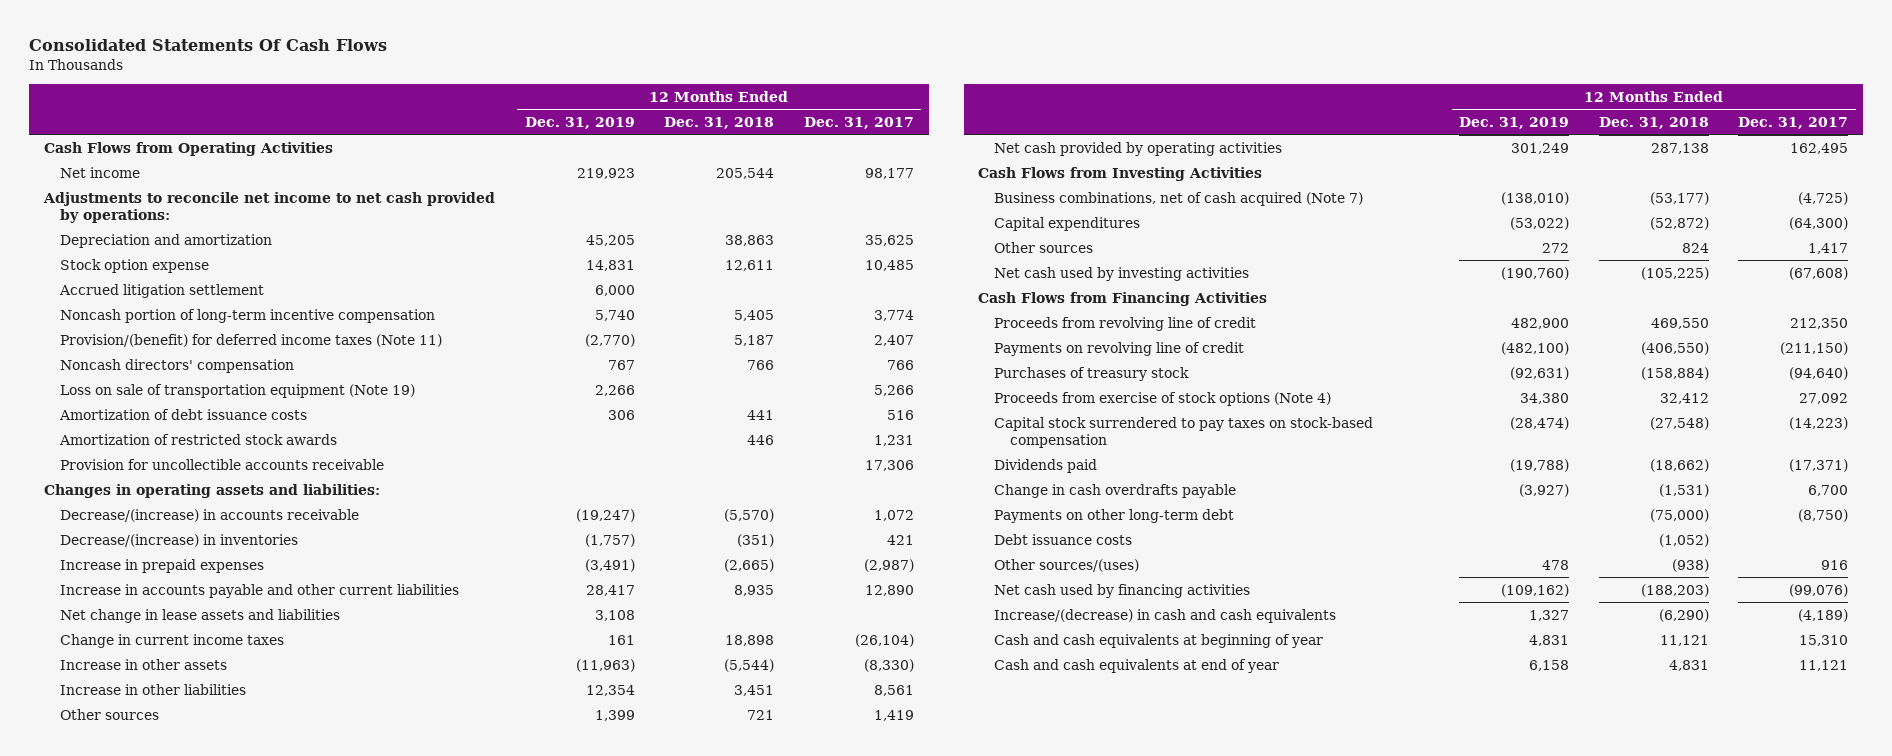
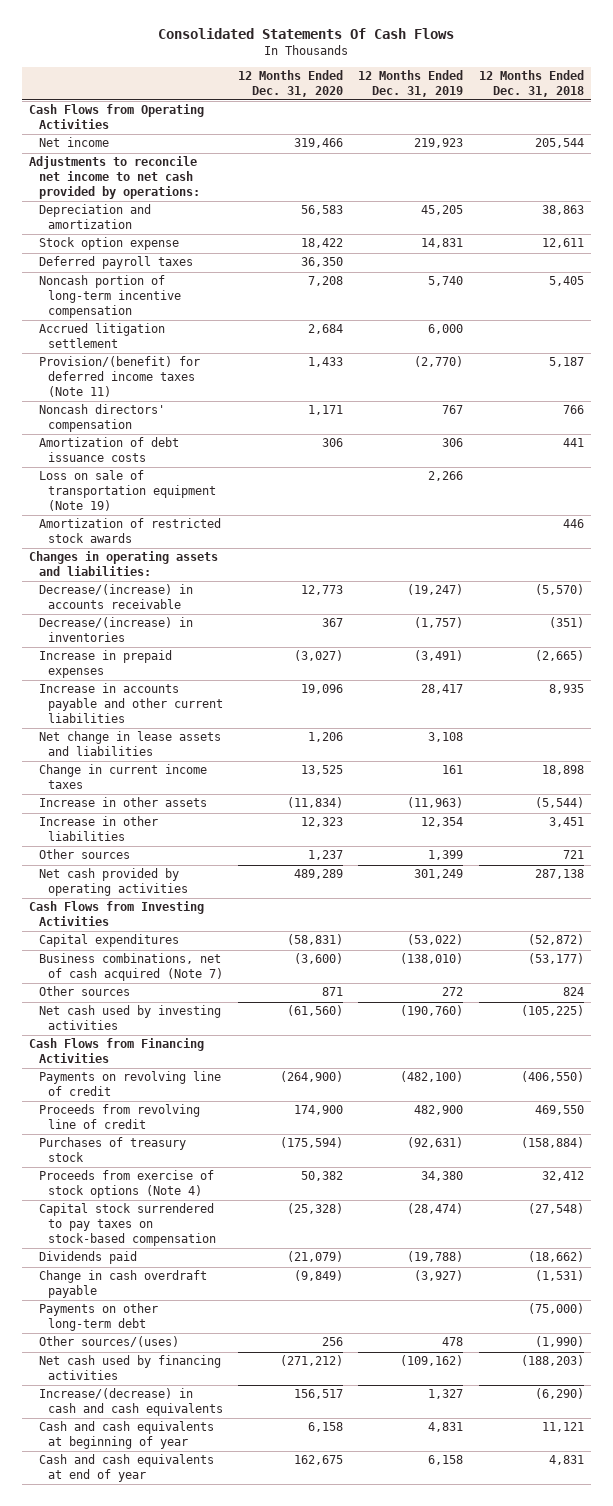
[803,116,914,129] Dec. 31, 2017 -> none
none -> [238,69,344,97] 12 Months Ended Dec. 31, 2020
none -> [38,256,193,270] Deferred payroll taxes
[58,283,264,298] Accrued litigation settlement -> [38,323,165,349] Accrued litigation settlement
[59,383,415,398] Loss on sale of transportation equipment (Note 19) -> [38,470,216,512] Loss on sale of transportation equipment (Note 19)
[59,458,384,470] Provision for uncollectible accounts receivable -> none
[994,191,1364,206] Business combinations, net of cash acquired (Note 7) -> [38,953,223,982] Business combinations, net of cash acquired (Note 7)
[994,316,1257,331] Proceeds from revolving line of credit -> [38,1104,200,1130] Proceeds from revolving line of credit
[994,483,1237,498] Change in cash overdrafts payable -> [38,1270,207,1299] Change in cash overdraft payable
[994,533,1133,545] Debt issuance costs -> none
[1671,558,1709,572] (938) -> [534,1336,584,1348] (1,990)

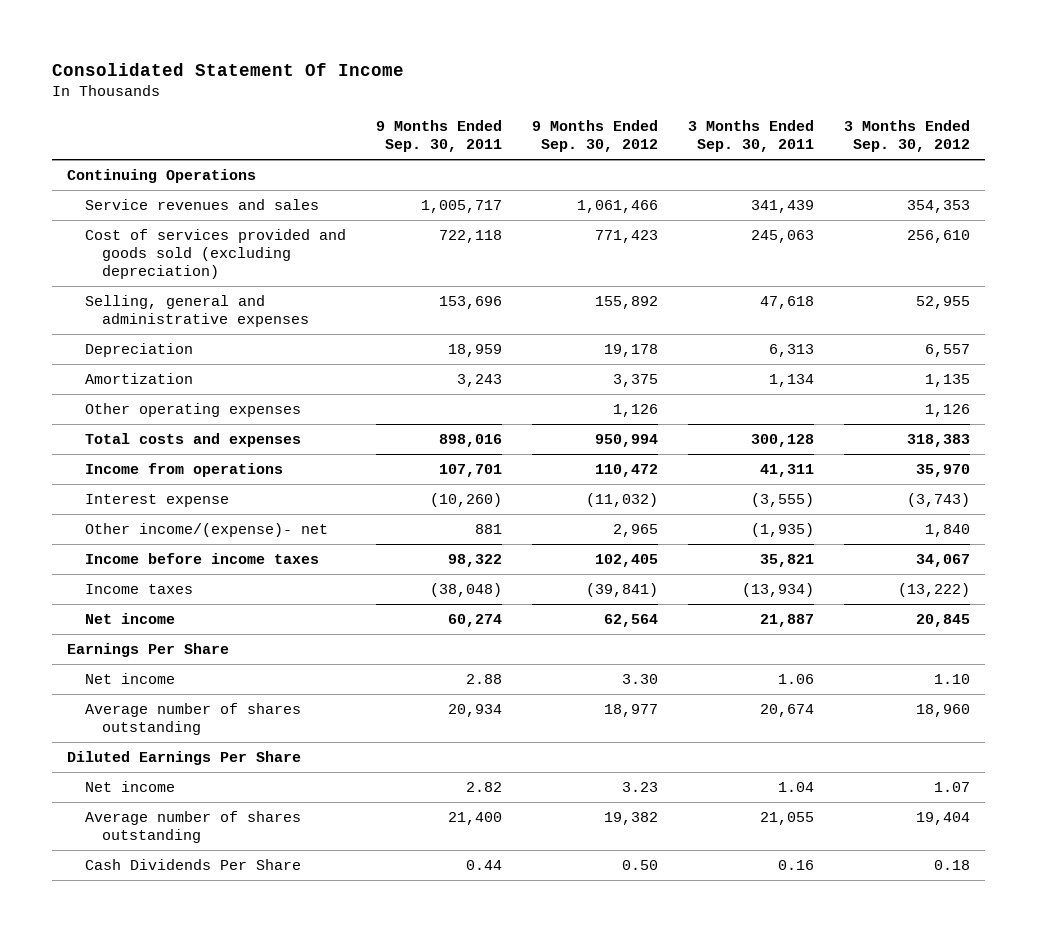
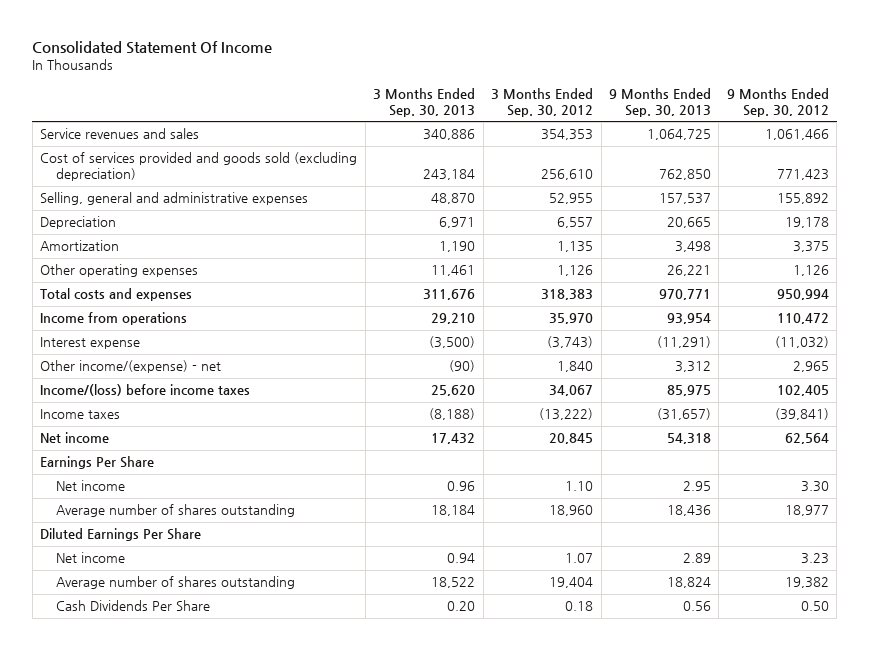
[375,120,502,153] 9 Months Ended Sep. 30, 2011 -> none
[687,120,814,153] 3 Months Ended Sep. 30, 2011 -> none
none -> [373,88,476,117] 3 Months Ended Sep. 30, 2013
none -> [609,88,712,117] 9 Months Ended Sep. 30, 2013
[67,168,257,183] Continuing Operations -> none
[84,522,328,537] Other income/(expense)- net -> [40,360,222,374] Other income/(expense) - net
[84,552,319,564] Income before income taxes -> [40,384,251,397] Income/(loss) before income taxes

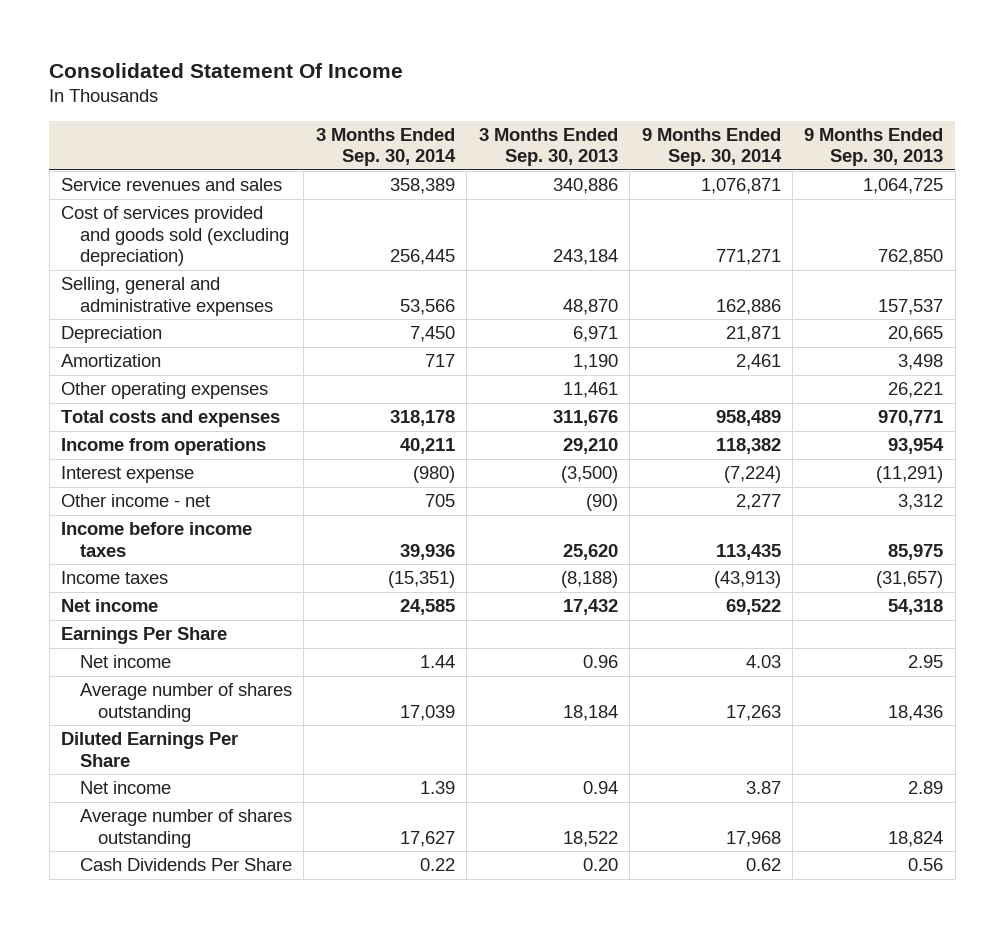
[491,88,594,117] 3 Months Ended Sep. 30, 2012 -> none
[726,88,829,117] 9 Months Ended Sep. 30, 2012 -> none
none -> [315,127,456,167] 3 Months Ended Sep. 30, 2014
none -> [641,127,782,167] 9 Months Ended Sep. 30, 2014
[40,360,222,374] Other income/(expense) - net -> [61,494,211,508] Other income - net
[40,384,251,397] Income/(loss) before income taxes -> [61,522,253,557] Income before income taxes

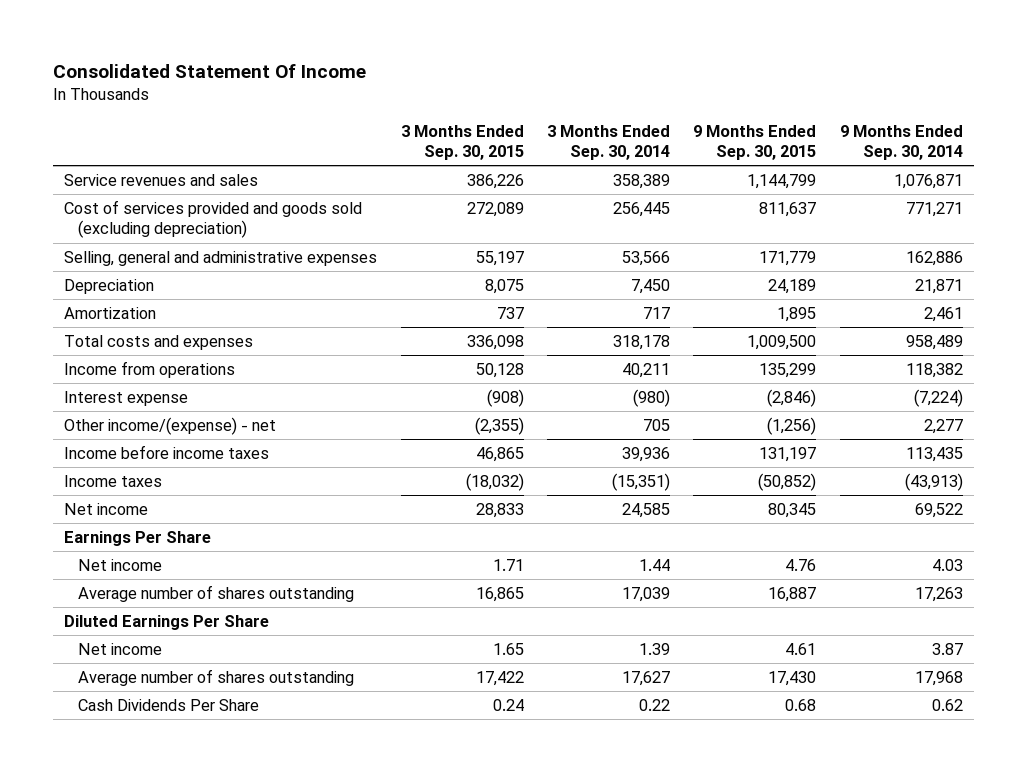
[478,127,618,167] 3 Months Ended Sep. 30, 2013 -> none
[804,127,944,167] 9 Months Ended Sep. 30, 2013 -> none
none -> [400,124,524,161] 3 Months Ended Sep. 30, 2015
none -> [693,124,817,161] 9 Months Ended Sep. 30, 2015
[61,382,269,400] Other operating expenses -> none
[61,494,211,508] Other income - net -> [64,416,277,435] Other income/(expense) - net

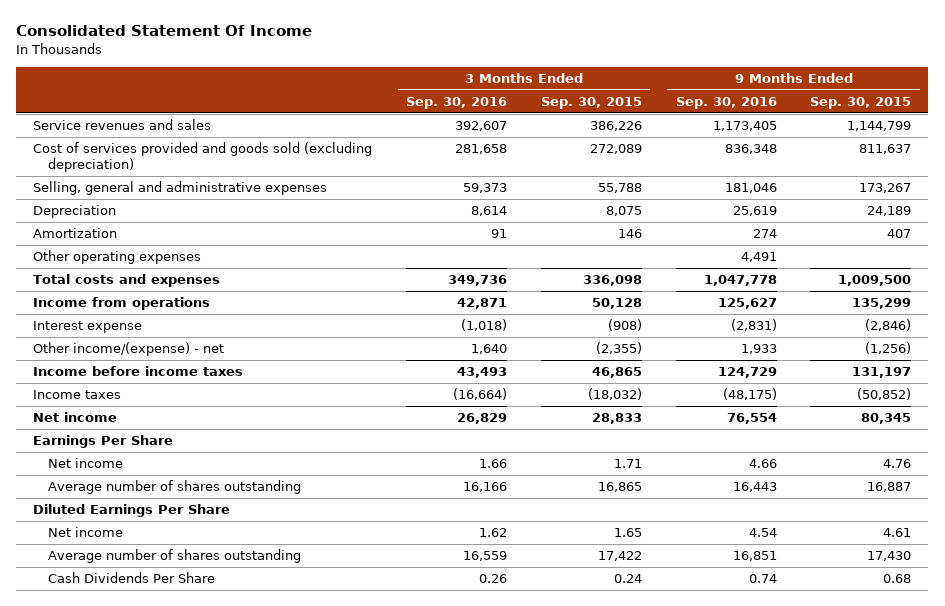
[547,124,671,161] 3 Months Ended Sep. 30, 2014 -> none
[839,124,963,161] 9 Months Ended Sep. 30, 2014 -> none
none -> [406,96,508,109] Sep. 30, 2016
none -> [675,96,777,109] Sep. 30, 2016
[475,250,524,266] 55,197 -> [597,183,642,194] 55,788
[759,250,817,266] 171,779 -> [859,183,912,194] 173,267
[496,306,524,319] 737 -> [617,229,642,239] 146
[777,306,817,322] 1,895 -> [887,229,912,239] 407
none -> [33,250,202,265] Other operating expenses

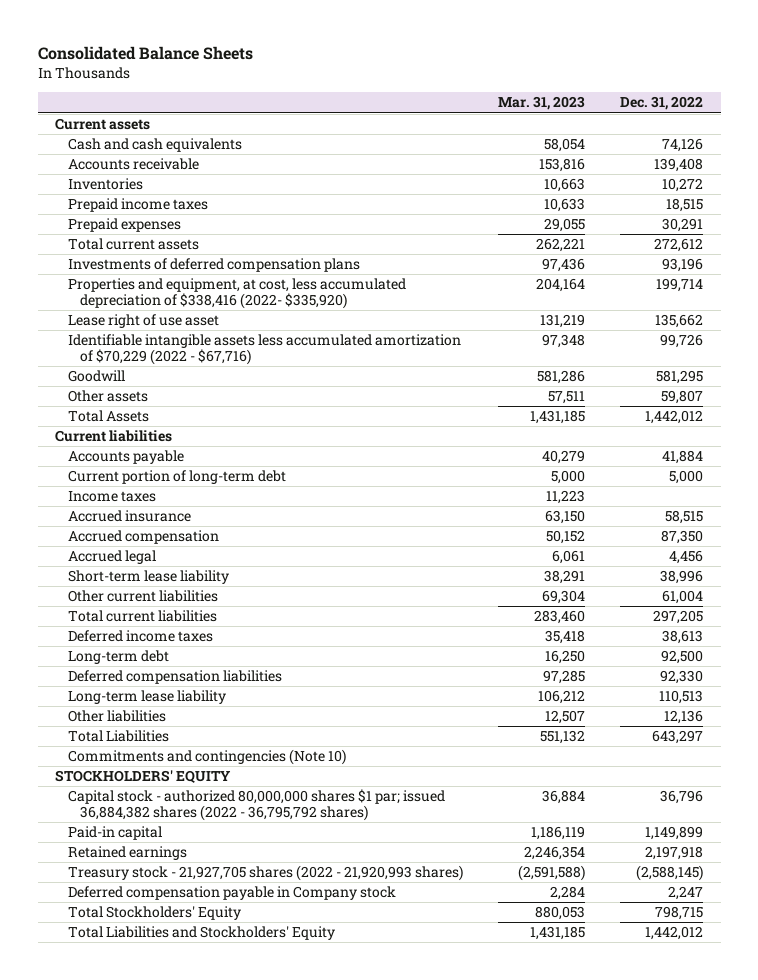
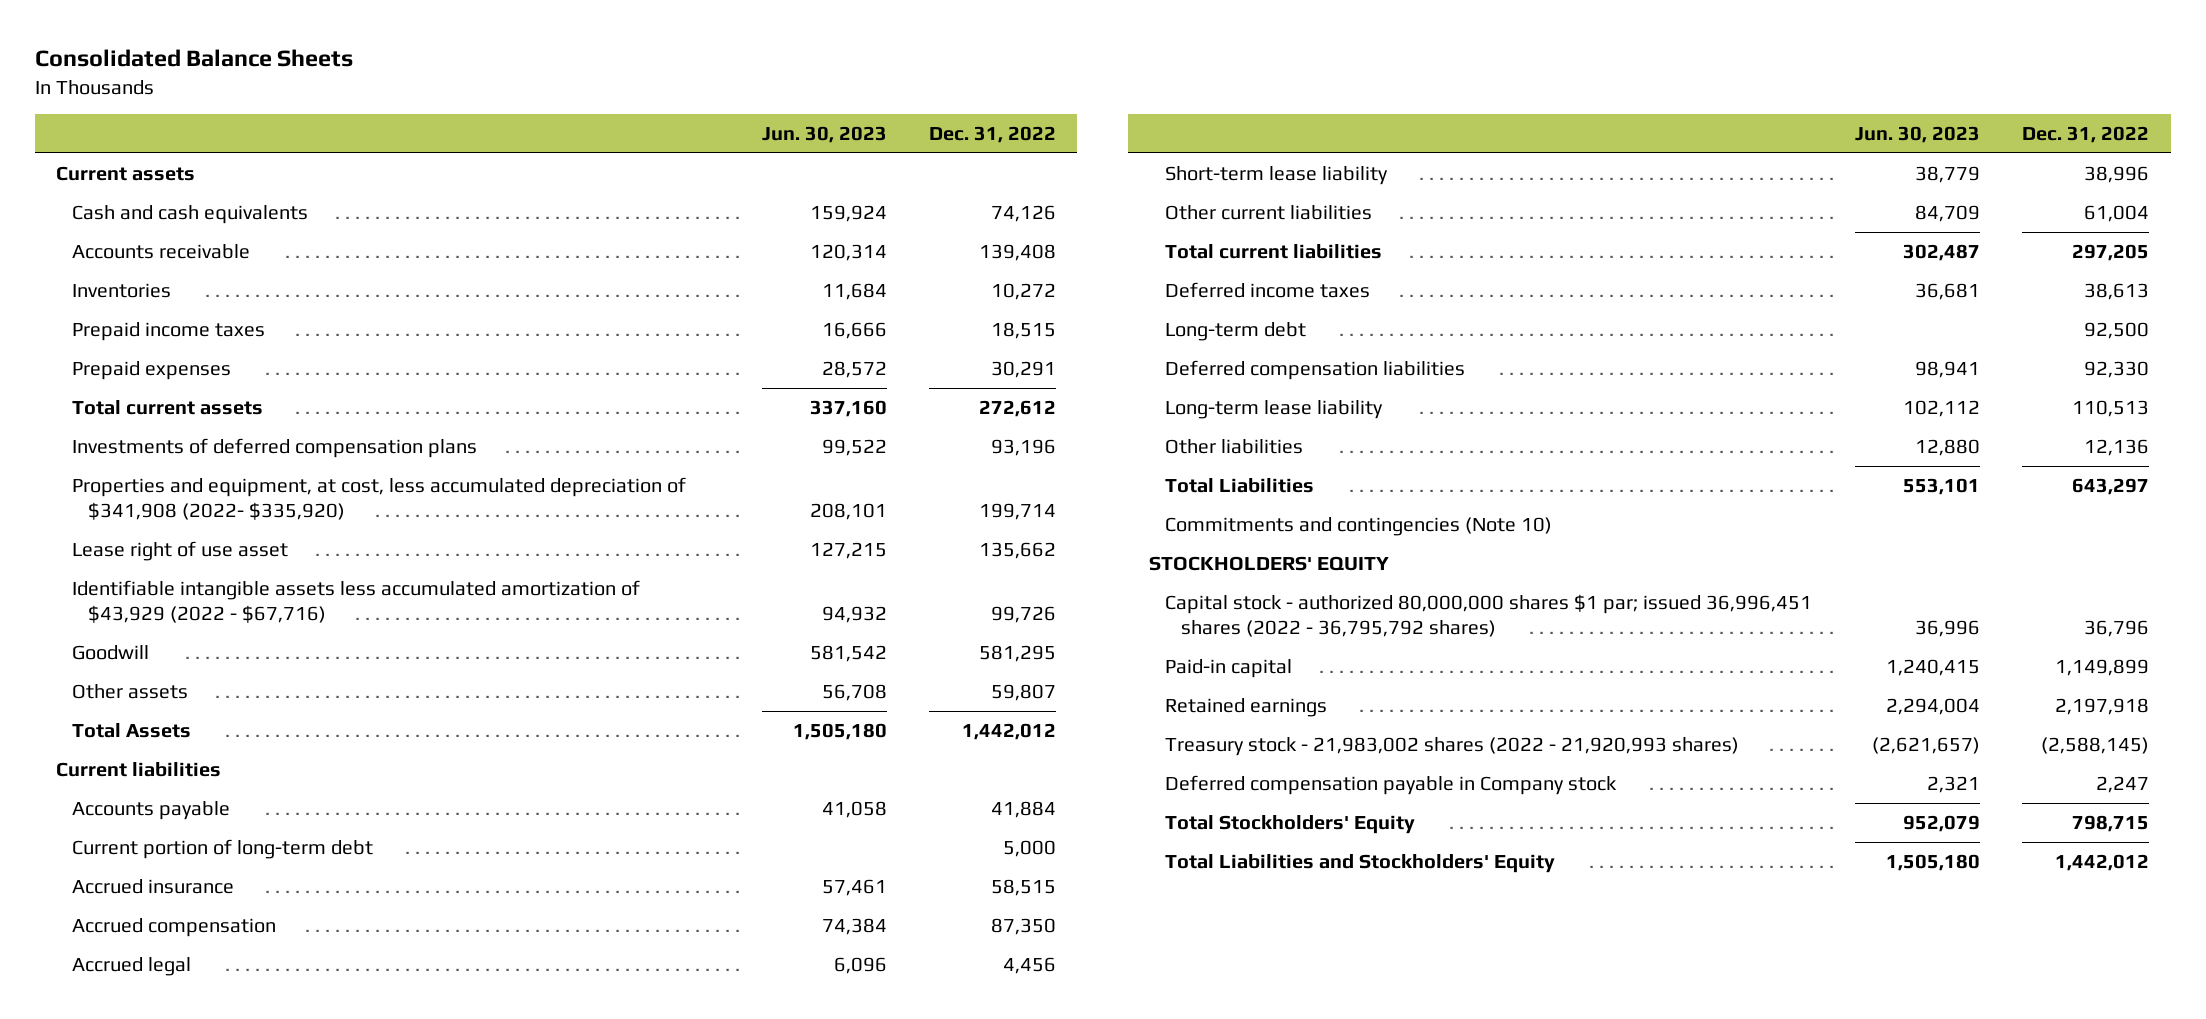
[497,96,585,111] Mar. 31, 2023 -> none
none -> [761,125,887,143] Jun. 30, 2023
[67,278,406,310] Properties and equipment, at cost, less accumulated depreciation of $338,416 (2022- $335,920) -> [72,476,687,520] Properties and equipment, at cost, less accumulated depreciation of $341,908 (2022- $335,920)
[67,334,461,366] Identifiable intangible assets less accumulated amortization of $70,229 (2022 - $67,716) -> [72,579,641,623] Identifiable intangible assets less accumulated amortization of $43,929 (2022 - $67,716)
[67,491,156,503] Income taxes -> none
[67,789,445,822] Capital stock - authorized 80,000,000 shares $1 par; issued 36,884,382 shares (2022 - 36,795,792 shares) -> [1165,593,1813,637] Capital stock - authorized 80,000,000 shares $1 par; issued 36,996,451 shares (2022 - 36,795,792 shares)
[67,865,463,882] Treasury stock - 21,927,705 shares (2022 - 21,920,993 shares) -> [1165,736,1740,756] Treasury stock - 21,983,002 shares (2022 - 21,920,993 shares)

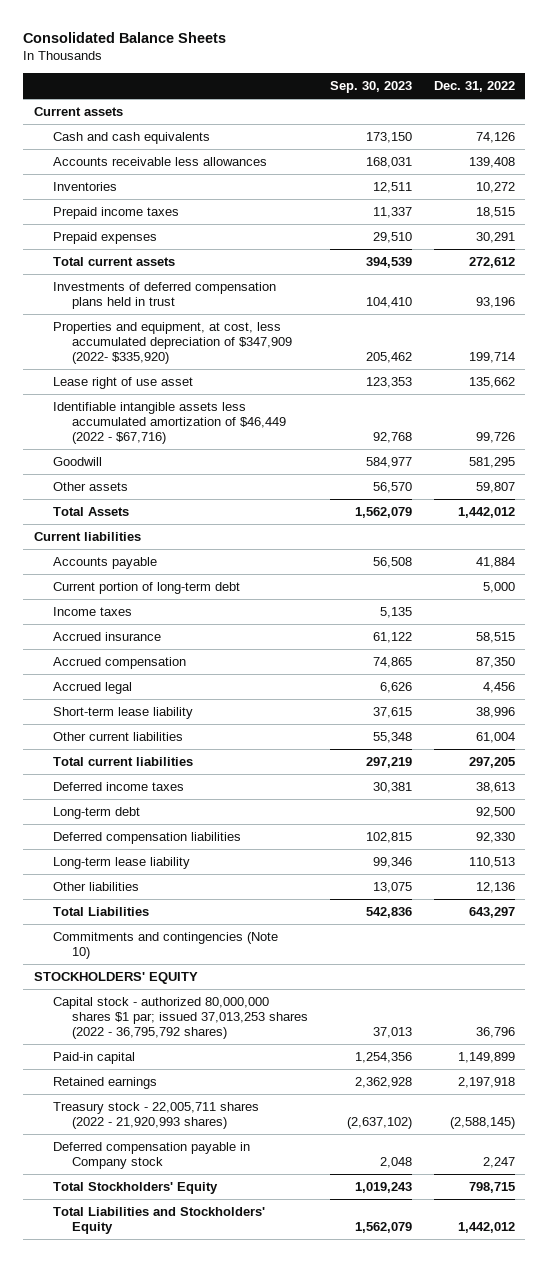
[761,125,887,143] Jun. 30, 2023 -> none
none -> [329,81,412,94] Sep. 30, 2023
[72,243,251,259] Accounts receivable -> [53,156,268,166] Accounts receivable less allowances
[72,437,478,458] Investments of deferred compensation plans -> [53,281,277,309] Investments of deferred compensation plans held in trust
[72,476,687,520] Properties and equipment, at cost, less accumulated depreciation of $341,908 (2022- $335,920) -> [53,321,293,365] Properties and equipment, at cost, less accumulated depreciation of $347,909 (2022- $335,920)
[72,579,641,623] Identifiable intangible assets less accumulated amortization of $43,929 (2022 - $67,716) -> [53,401,287,445] Identifiable intangible assets less accumulated amortization of $46,449 (2022 - $67,716)
none -> [53,606,133,616] Income taxes
[1165,593,1813,637] Capital stock - authorized 80,000,000 shares $1 par; issued 36,996,451 shares (2022 - 36,795,792 shares) -> [53,996,309,1040] Capital stock - authorized 80,000,000 shares $1 par; issued 37,013,253 shares (2022 - 36,795,792 shares)
[1165,736,1740,756] Treasury stock - 21,983,002 shares (2022 - 21,920,993 shares) -> [53,1101,260,1129] Treasury stock - 22,005,711 shares (2022 - 21,920,993 shares)

